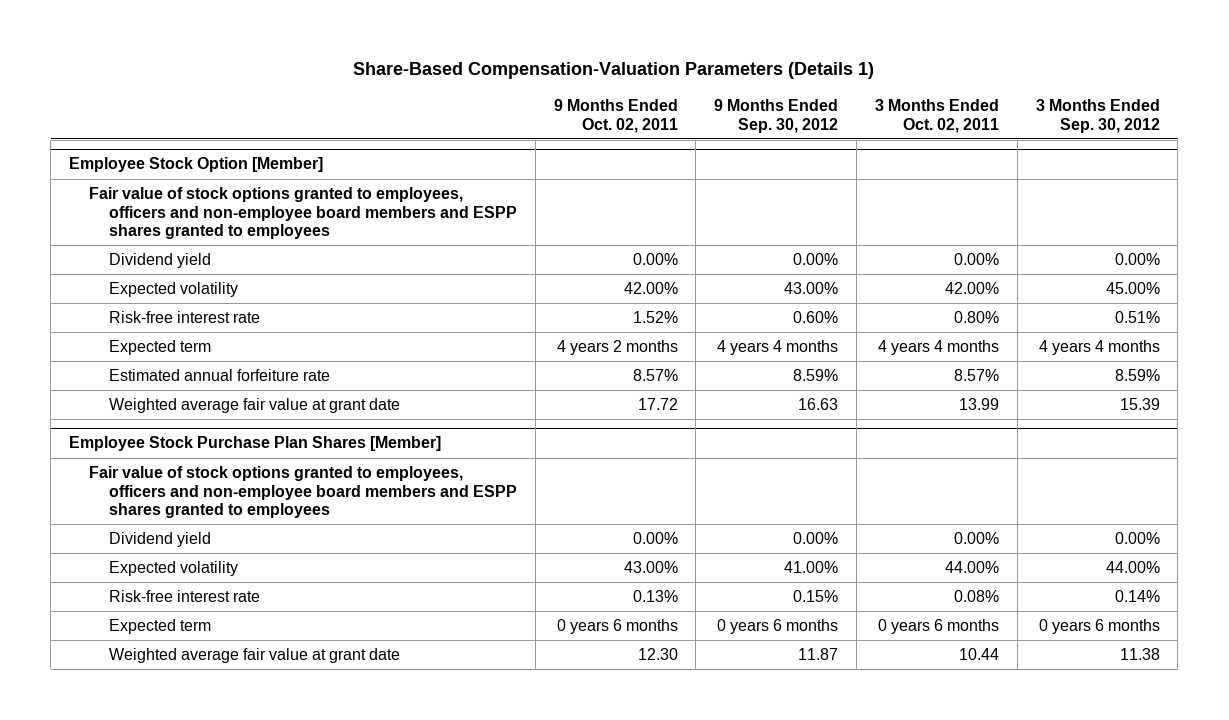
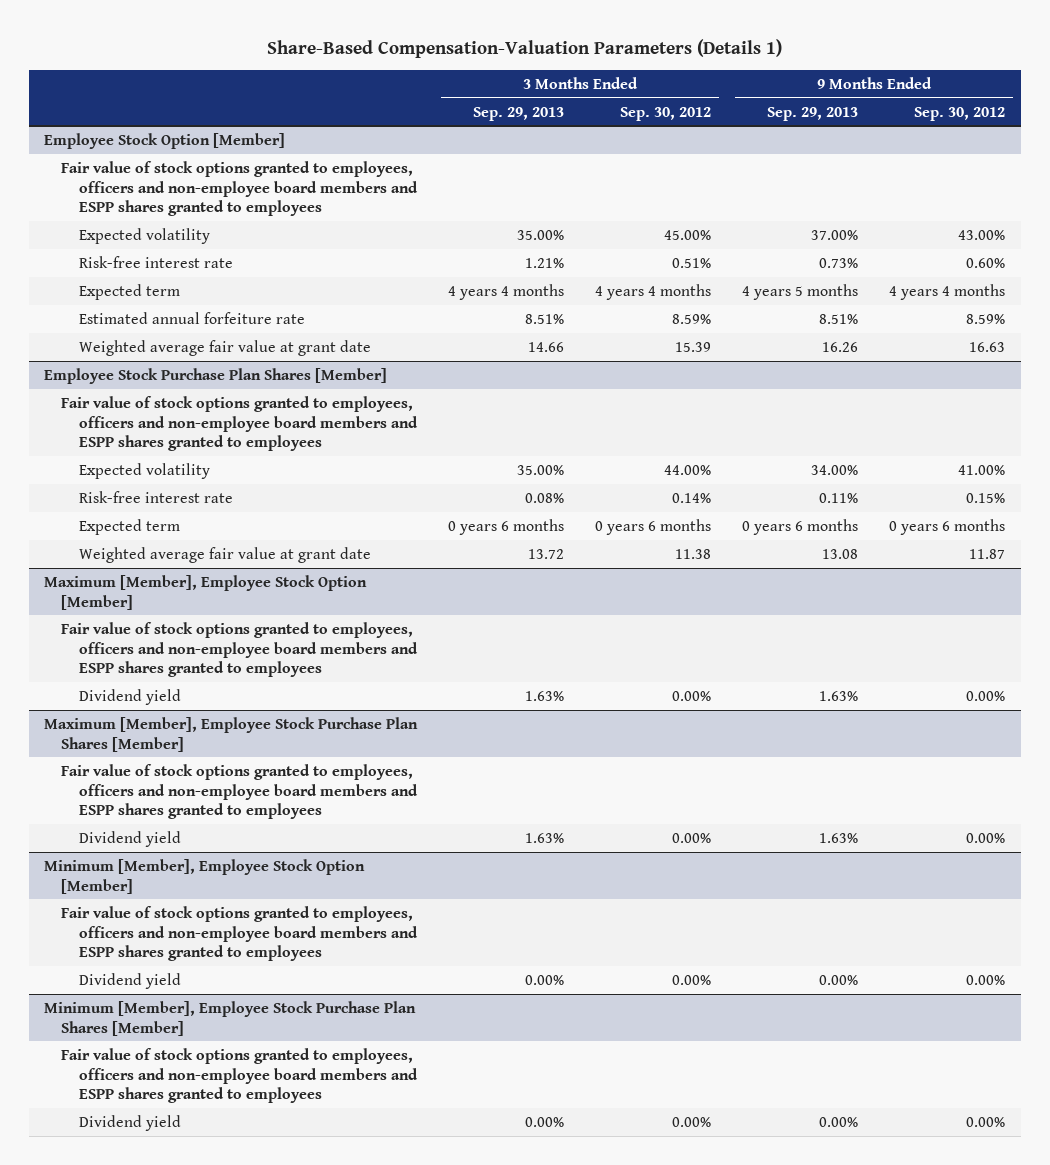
[553,99,678,133] 9 Months Ended Oct. 02, 2011 -> none
[874,99,999,133] 3 Months Ended Oct. 02, 2011 -> none
none -> [473,106,565,121] Sep. 29, 2013
none -> [767,106,859,121] Sep. 29, 2013
[108,253,211,269] Dividend yield -> none
[108,532,211,548] Dividend yield -> none
none -> [44,574,368,610] Maximum [Member], Employee Stock Option [Member]
none -> [61,621,418,678] Fair value of stock options granted to employees, officers and non-employee board members and ESPP shares granted to employees
none -> [78,688,181,705] Dividend yield
none -> [44,716,419,752] Maximum [Member], Employee Stock Purchase Plan Shares [Member]
none -> [61,763,418,820] Fair value of stock options granted to employees, officers and non-employee board members and ESPP shares granted to employees
none -> [78,830,181,847] Dividend yield
none -> [44,858,366,894] Minimum [Member], Employee Stock Option [Member]
none -> [61,905,418,962] Fair value of stock options granted to employees, officers and non-employee board members and ESPP shares granted to employees
none -> [78,972,181,989] Dividend yield
none -> [44,1000,417,1036] Minimum [Member], Employee Stock Purchase Plan Shares [Member]
none -> [61,1047,418,1104] Fair value of stock options granted to employees, officers and non-employee board members and ESPP shares granted to employees
none -> [78,1114,181,1131] Dividend yield

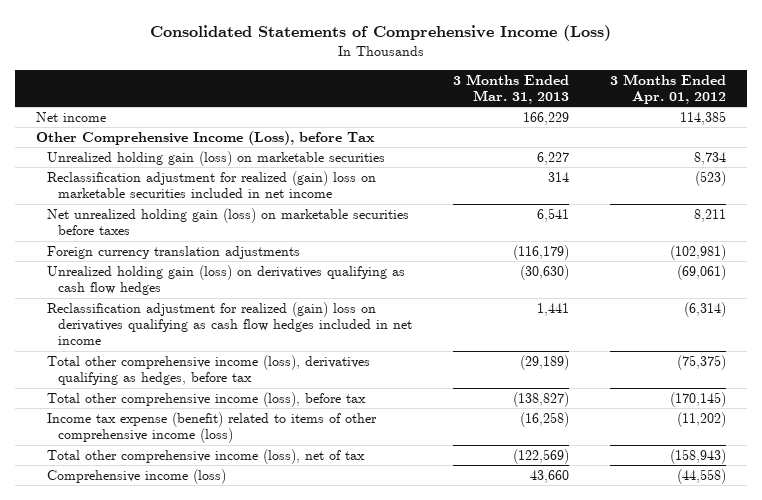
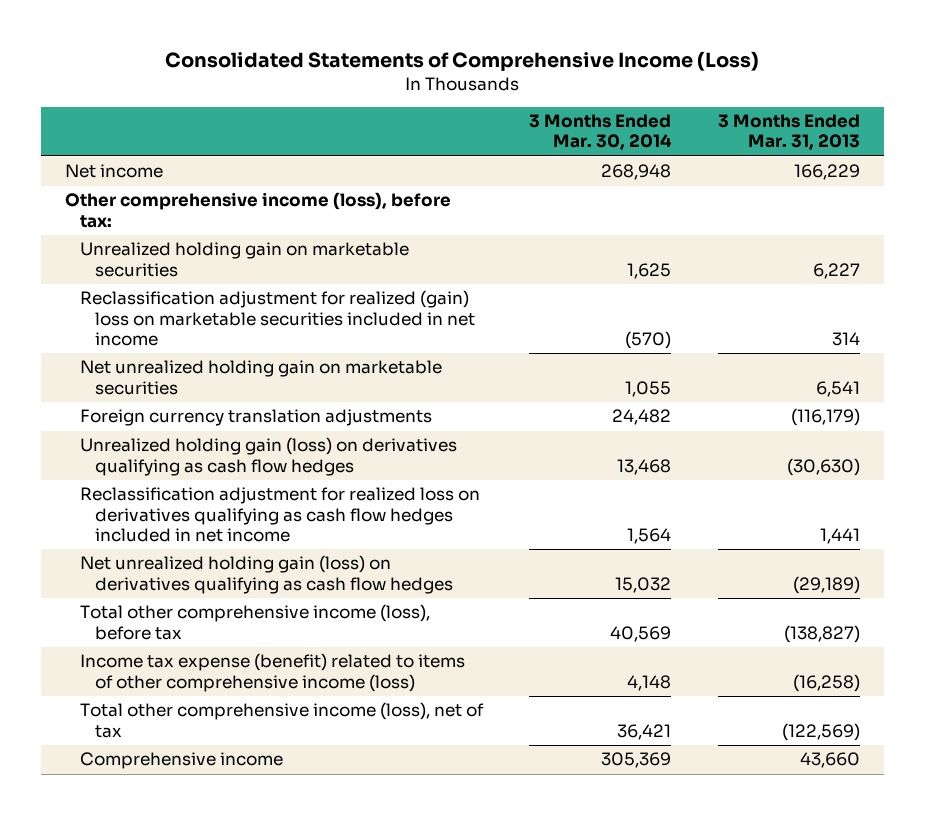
[610,73,727,104] 3 Months Ended Apr. 01, 2012 -> none
none -> [529,114,673,151] 3 Months Ended Mar. 30, 2014
[35,130,375,145] Other Comprehensive Income (Loss), before Tax -> [64,192,451,228] Other comprehensive income (loss), before tax:
[46,150,385,166] Unrealized holding gain (loss) on marketable securities -> [79,242,409,277] Unrealized holding gain on marketable securities
[46,207,409,236] Net unrealized holding gain (loss) on marketable securities before taxes -> [79,360,442,395] Net unrealized holding gain on marketable securities
[46,301,413,346] Reclassification adjustment for realized (gain) loss on derivatives qualifying as cash flow hedges included in net income -> [79,487,480,542] Reclassification adjustment for realized loss on derivatives qualifying as cash flow hedges included in net income
[46,354,370,386] Total other comprehensive income (loss), derivatives qualifying as hedges, before tax -> [79,555,453,594] Net unrealized holding gain (loss) on derivatives qualifying as cash flow hedges
[46,468,226,484] Comprehensive income (loss) -> [79,752,283,770] Comprehensive income

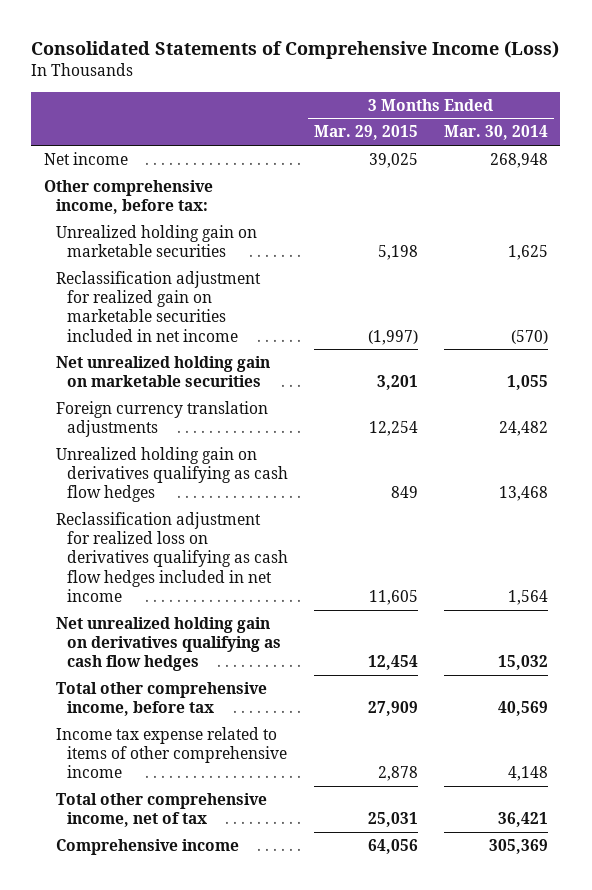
[718,114,861,151] 3 Months Ended Mar. 31, 2013 -> none
none -> [314,125,419,141] Mar. 29, 2015
[64,192,451,228] Other comprehensive income (loss), before tax: -> [44,179,214,215] Other comprehensive income, before tax:
[79,290,475,346] Reclassification adjustment for realized (gain) loss on marketable securities included in net income -> [55,270,261,342] Reclassification adjustment for realized gain on marketable securities included in net income
[79,437,457,476] Unrealized holding gain (loss) on derivatives qualifying as cash flow hedges -> [55,446,289,503] Unrealized holding gain on derivatives qualifying as cash flow hedges
[79,555,453,594] Net unrealized holding gain (loss) on derivatives qualifying as cash flow hedges -> [55,616,282,672] Net unrealized holding gain on derivatives qualifying as cash flow hedges
[79,604,430,640] Total other comprehensive income (loss), before tax -> [55,681,267,717] Total other comprehensive income, before tax
[79,653,465,692] Income tax expense (benefit) related to items of other comprehensive income (loss) -> [55,726,288,779] Income tax expense related to items of other comprehensive income
[79,702,484,738] Total other comprehensive income (loss), net of tax -> [55,792,267,828] Total other comprehensive income, net of tax

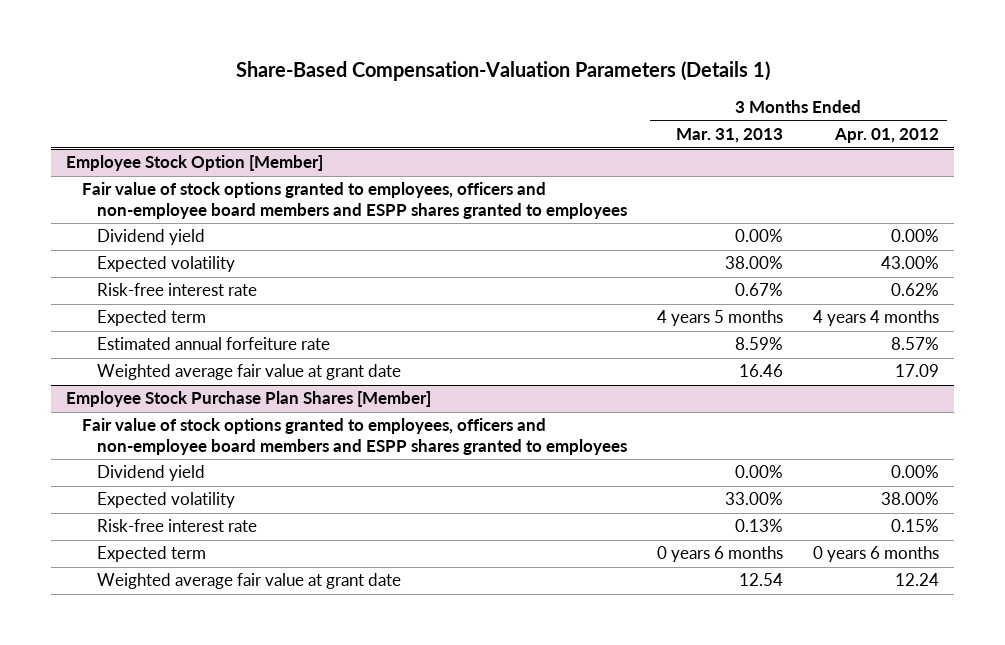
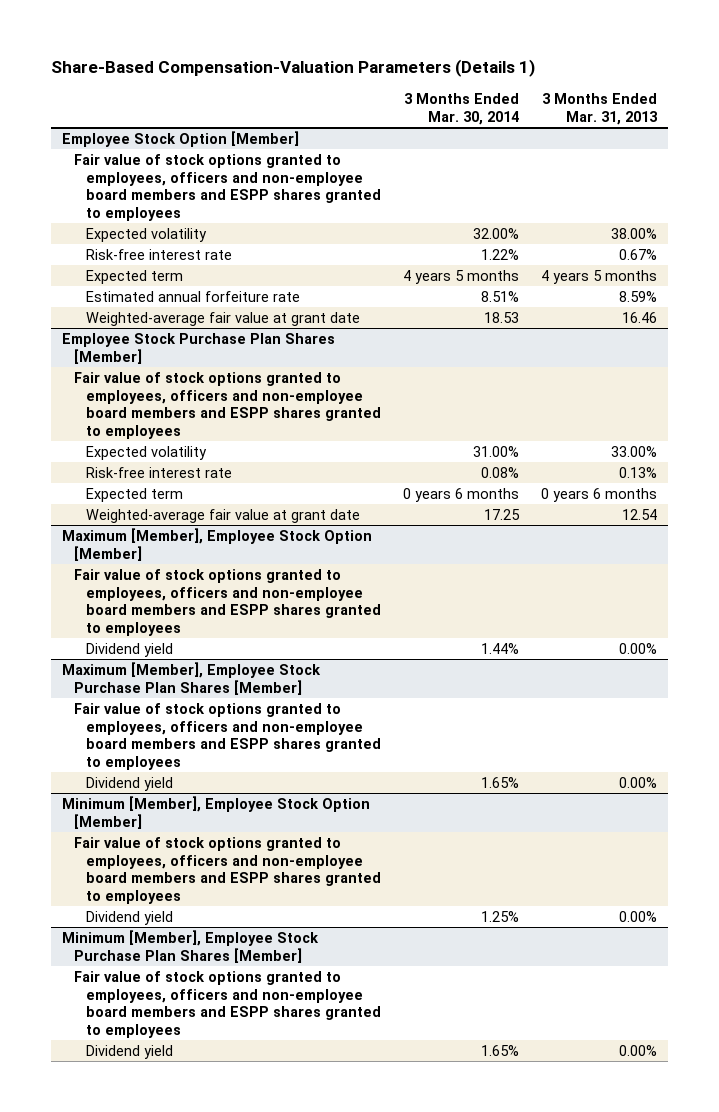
[834,128,940,144] Apr. 01, 2012 -> none
none -> [403,92,519,125] 3 Months Ended Mar. 30, 2014
[97,229,206,246] Dividend yield -> none
[97,364,402,381] Weighted average fair value at grant date -> [85,311,360,326] Weighted-average fair value at grant date
[97,465,206,482] Dividend yield -> none
[97,573,402,590] Weighted average fair value at grant date -> [85,508,360,523] Weighted-average fair value at grant date
none -> [61,527,372,561] Maximum [Member], Employee Stock Option [Member]
none -> [73,568,381,636] Fair value of stock options granted to employees, officers and non-employee board members and ESPP shares granted to employees
none -> [85,642,173,657] Dividend yield
none -> [61,661,321,695] Maximum [Member], Employee Stock Purchase Plan Shares [Member]
none -> [73,702,381,770] Fair value of stock options granted to employees, officers and non-employee board members and ESPP shares granted to employees
none -> [85,776,173,791] Dividend yield
none -> [61,795,370,829] Minimum [Member], Employee Stock Option [Member]
none -> [73,836,381,904] Fair value of stock options granted to employees, officers and non-employee board members and ESPP shares granted to employees
none -> [85,910,173,925] Dividend yield
none -> [61,929,319,963] Minimum [Member], Employee Stock Purchase Plan Shares [Member]
none -> [73,970,381,1038] Fair value of stock options granted to employees, officers and non-employee board members and ESPP shares granted to employees
none -> [85,1044,173,1059] Dividend yield

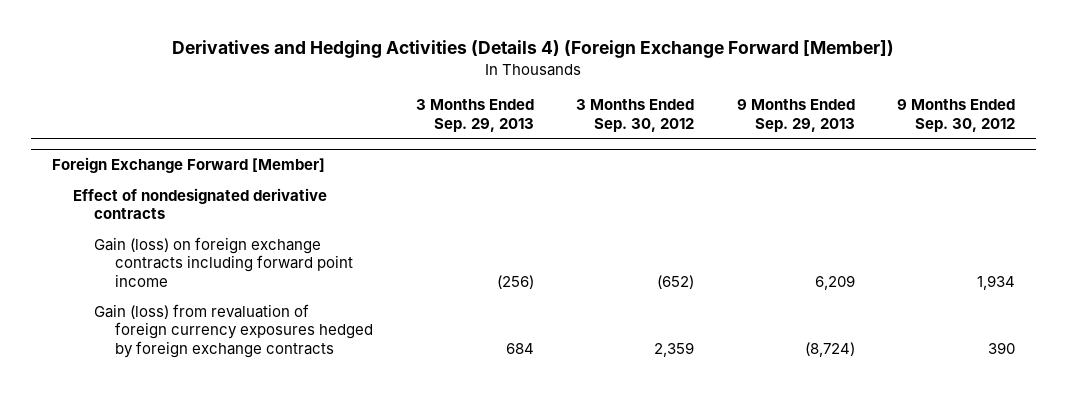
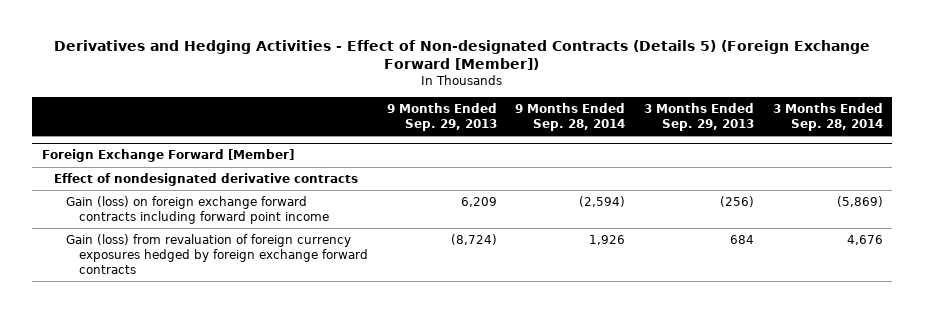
[172,40,895,59] Derivatives and Hedging Activities (Details 4) (Foreign Exchange Forward [Member]) -> [54,39,871,71] Derivatives and Hedging Activities - Effect of Non-designated Contracts (Details 5) (Foreign Exchange Forward [Member])
[576,99,695,132] 3 Months Ended Sep. 30, 2012 -> none
[896,99,1015,132] 9 Months Ended Sep. 30, 2012 -> none
none -> [515,102,626,131] 9 Months Ended Sep. 28, 2014
none -> [772,102,883,131] 3 Months Ended Sep. 28, 2014
[94,236,354,287] Gain (loss) on foreign exchange contracts including forward point income -> [66,195,329,225] Gain (loss) on foreign exchange forward contracts including forward point income
[94,303,374,358] Gain (loss) from revaluation of foreign currency exposures hedged by foreign exchange contracts -> [66,233,368,275] Gain (loss) from revaluation of foreign currency exposures hedged by foreign exchange forward contracts

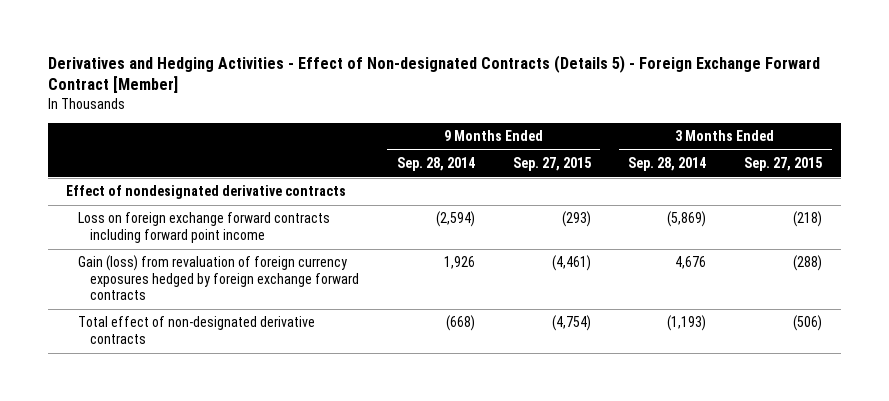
[54,39,871,71] Derivatives and Hedging Activities - Effect of Non-designated Contracts (Details 5) (Foreign Exchange Forward [Member]) -> [47,54,820,94] Derivatives and Hedging Activities - Effect of Non-designated Contracts (Details 5) - Foreign Exchange Forward Contract [Member]
[386,102,497,131] 9 Months Ended Sep. 29, 2013 -> none
[644,102,755,131] 3 Months Ended Sep. 29, 2013 -> none
none -> [512,157,591,172] Sep. 27, 2015
none -> [744,157,823,172] Sep. 27, 2015
[41,149,294,163] Foreign Exchange Forward [Member] -> none
[66,195,329,225] Gain (loss) on foreign exchange forward contracts including forward point income -> [78,212,331,243] Loss on foreign exchange forward contracts including forward point income
none -> [78,316,316,344] Total effect of non-designated derivative contracts

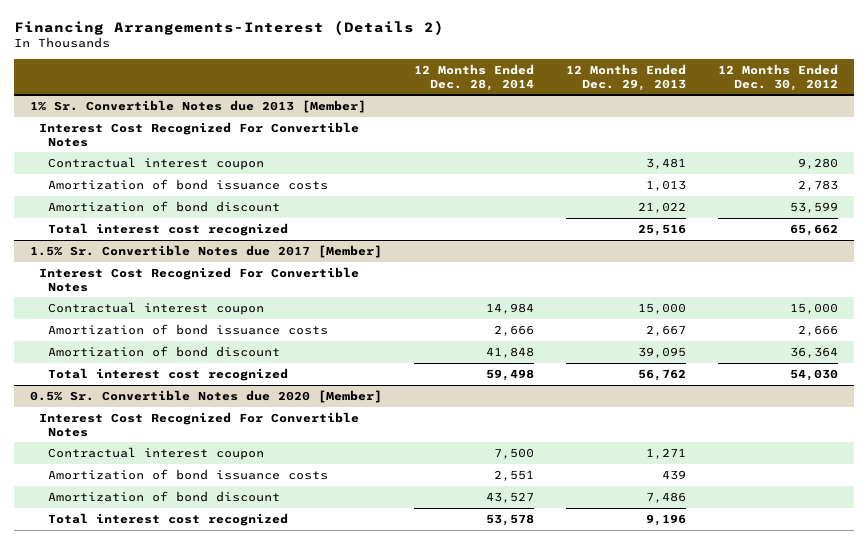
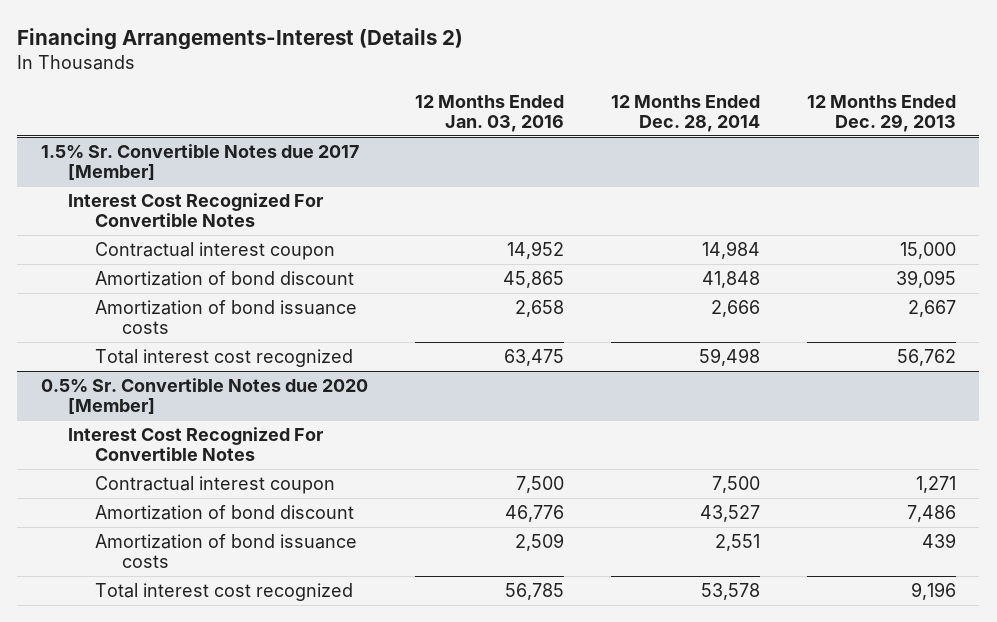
[717,63,838,91] 12 Months Ended Dec. 30, 2012 -> none
none -> [414,94,564,133] 12 Months Ended Jan. 03, 2016
[29,99,366,113] 1% Sr. Convertible Notes due 2013 [Member] -> none
[39,121,360,147] Interest Cost Recognized For Convertible Notes -> none
[48,156,265,170] Contractual interest coupon -> none
[48,178,329,190] Amortization of bond issuance costs -> none
[48,200,281,212] Amortization of bond discount -> none
[48,222,289,236] Total interest cost recognized -> none
[48,323,329,335] Amortization of bond issuance costs -> [94,299,357,335] Amortization of bond issuance costs
[48,468,329,480] Amortization of bond issuance costs -> [94,533,357,569] Amortization of bond issuance costs

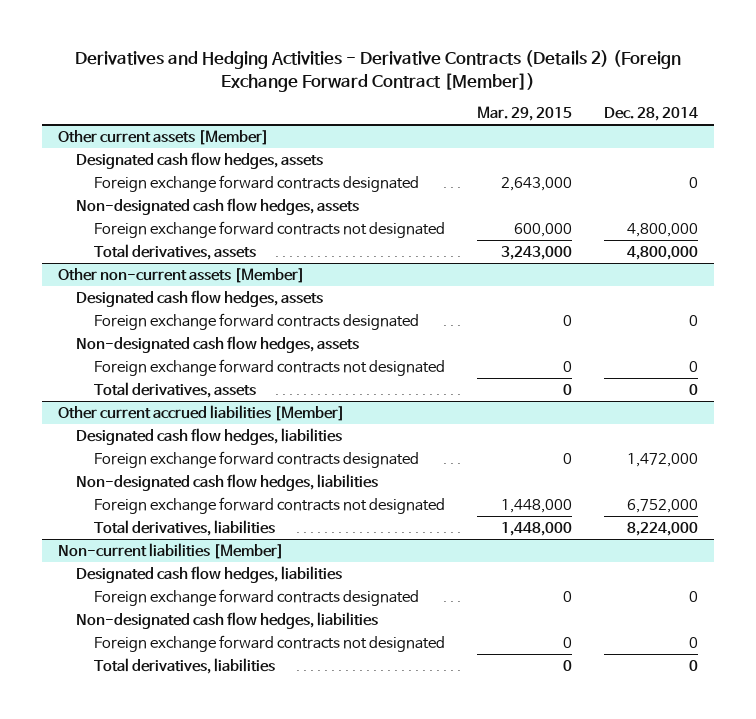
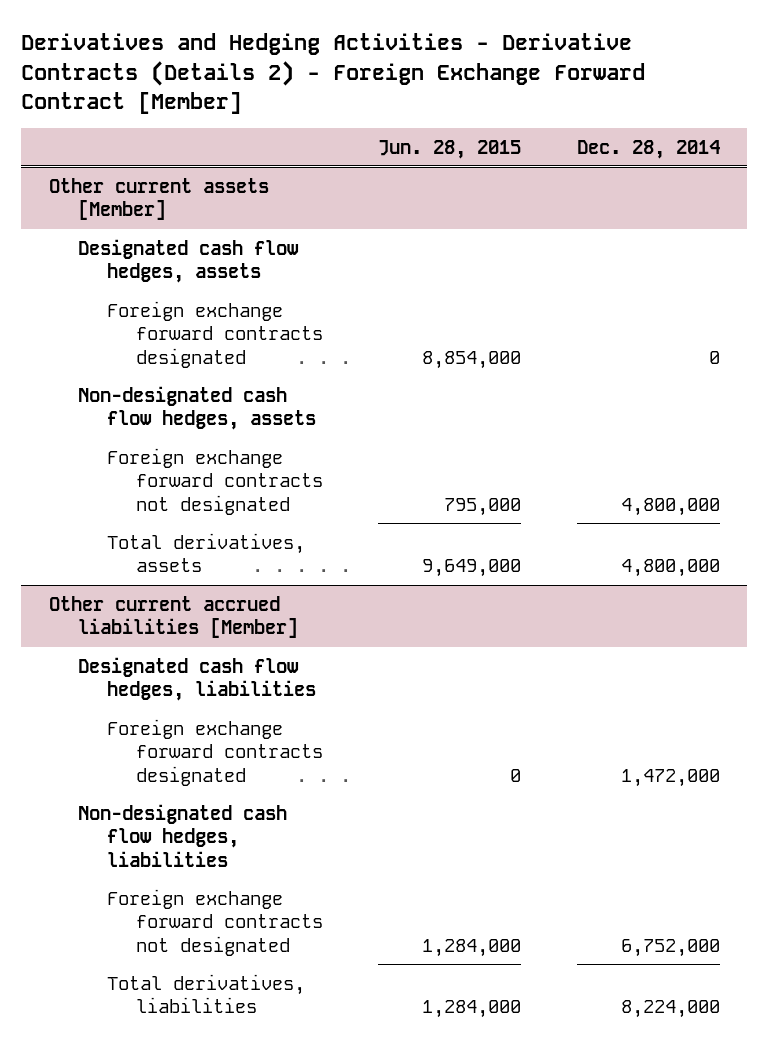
[74,50,681,92] Derivatives and Hedging Activities - Derivative Contracts (Details 2) (Foreign Exchange Forward Contract [Member]) -> [21,33,646,115] Derivatives and Hedging Activities - Derivative Contracts (Details 2) - Foreign Exchange Forward Contract [Member]
[476,105,572,121] Mar. 29, 2015 -> none
none -> [378,139,522,159] Jun. 28, 2015
[57,267,305,283] Other non-current assets [Member] -> none
[75,289,323,307] Designated cash flow hedges, assets -> none
[93,312,419,330] Foreign exchange forward contracts designated -> none
[75,335,359,353] Non-designated cash flow hedges, assets -> none
[93,358,445,376] Foreign exchange forward contracts not designated -> none
[93,381,256,398] Total derivatives, assets -> none
[57,542,284,559] Non-current liabilities [Member] -> none
[75,565,342,583] Designated cash flow hedges, liabilities -> none
[93,588,419,606] Foreign exchange forward contracts designated -> none
[75,611,378,629] Non-designated cash flow hedges, liabilities -> none
[93,634,445,652] Foreign exchange forward contracts not designated -> none
[93,657,275,674] Total derivatives, liabilities -> none

